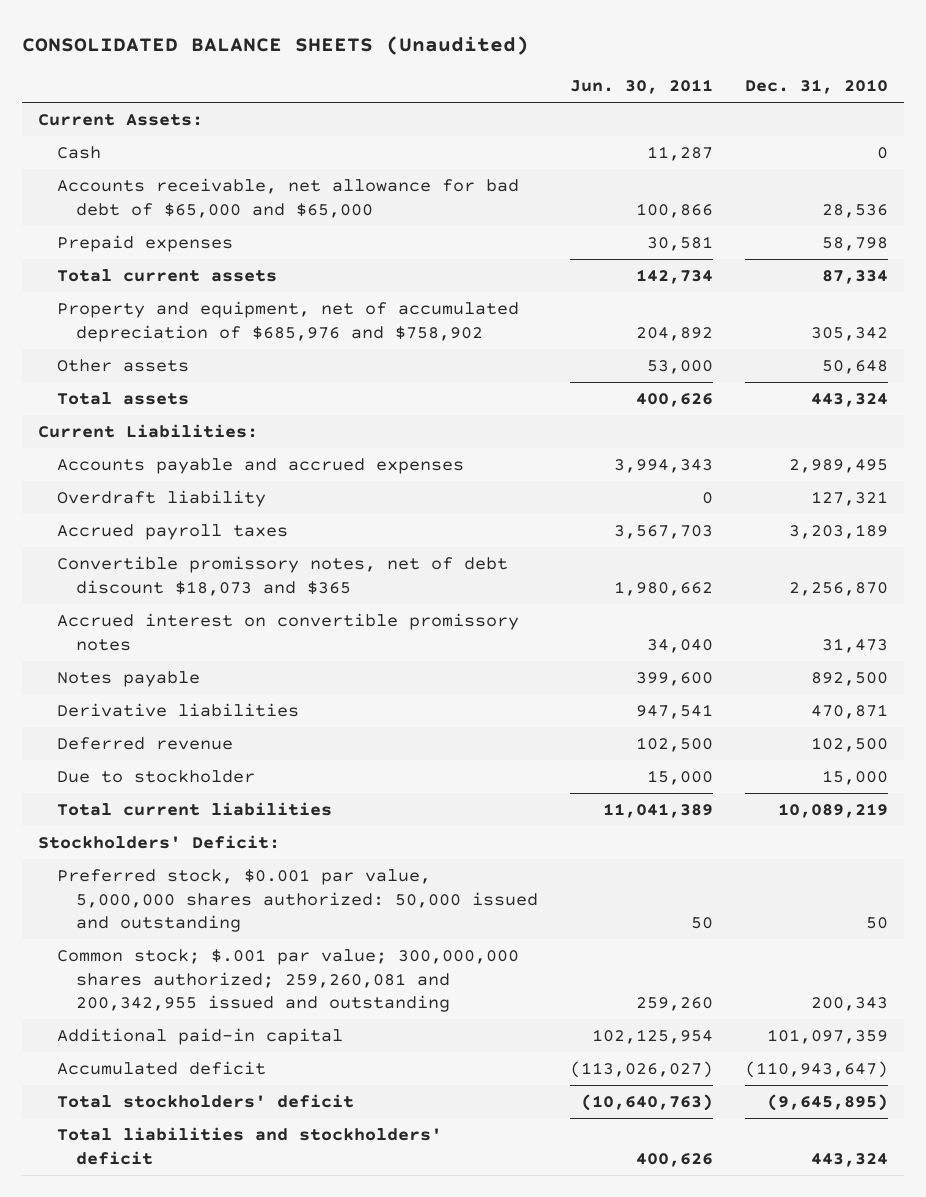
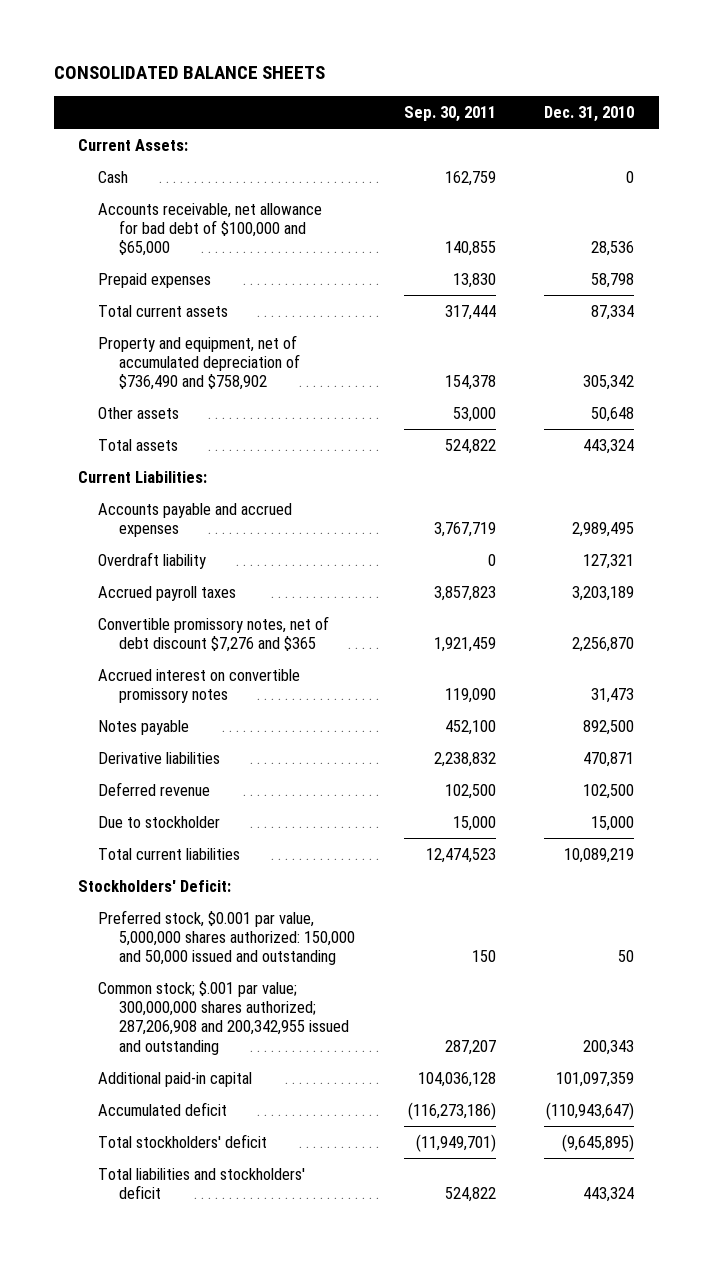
[21,35,529,55] CONSOLIDATED BALANCE SHEETS (Unaudited) -> [53,66,325,80] CONSOLIDATED BALANCE SHEETS
[570,79,714,95] Jun. 30, 2011 -> none
none -> [403,106,496,123] Sep. 30, 2011
[56,178,519,218] Accounts receivable, net allowance for bad debt of $65,000 and $65,000 -> [98,202,323,257] Accounts receivable, net allowance for bad debt of $100,000 and $65,000
[56,301,519,342] Property and equipment, net of accumulated depreciation of $685,976 and $758,902 -> [98,334,301,391] Property and equipment, net of accumulated depreciation of $736,490 and $758,902
[56,556,508,596] Convertible promissory notes, net of debt discount $18,073 and $365 -> [98,615,330,653] Convertible promissory notes, net of debt discount $7,276 and $365
[56,869,538,933] Preferred stock, $0.001 par value, 5,000,000 shares authorized: 50,000 issued and outstanding -> [98,909,356,966] Preferred stock, $0.001 par value, 5,000,000 shares authorized: 150,000 and 50,000 issued and outstanding
[56,949,519,1013] Common stock; $.001 par value; 300,000,000 shares authorized; 259,260,081 and 200,342,955 issued and outstanding -> [98,980,350,1055] Common stock; $.001 par value; 300,000,000 shares authorized; 287,206,908 and 200,342,955 issued and outstanding

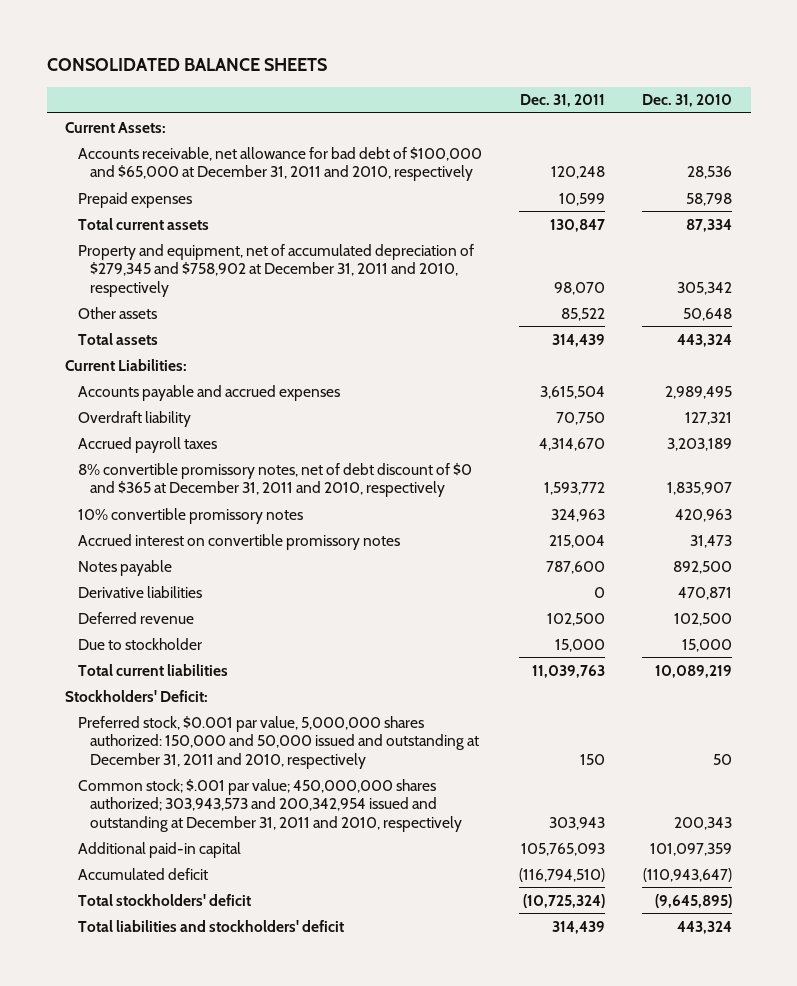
[403,106,496,123] Sep. 30, 2011 -> none
none -> [519,94,605,108] Dec. 31, 2011
[98,170,129,183] Cash -> none
[98,202,323,257] Accounts receivable, net allowance for bad debt of $100,000 and $65,000 -> [77,146,482,182] Accounts receivable, net allowance for bad debt of $100,000 and $65,000 at December 31, 2011 and 2010, respectively
[98,334,301,391] Property and equipment, net of accumulated depreciation of $736,490 and $758,902 -> [77,243,474,297] Property and equipment, net of accumulated depreciation of $279,345 and $758,902 at December 31, 2011 and 2010, respectively
none -> [77,462,472,498] 8% convertible promissory notes, net of debt discount of $0 and $365 at December 31, 2011 and 2010, respectively
[98,615,330,653] Convertible promissory notes, net of debt discount $7,276 and $365 -> [77,507,303,524] 10% convertible promissory notes
[572,637,635,653] 2,256,870 -> [675,508,733,522] 420,963
[98,909,356,966] Preferred stock, $0.001 par value, 5,000,000 shares authorized: 150,000 and 50,000 issued and outstanding -> [77,715,480,769] Preferred stock, $0.001 par value, 5,000,000 shares authorized: 150,000 and 50,000 issued and outstanding at December 31, 2011 and 2010, respectively
[98,980,350,1055] Common stock; $.001 par value; 300,000,000 shares authorized; 287,206,908 and 200,342,955 issued and outstanding -> [77,778,463,832] Common stock; $.001 par value; 450,000,000 shares authorized; 303,943,573 and 200,342,954 issued and outstanding at December 31, 2011 and 2010, respectively

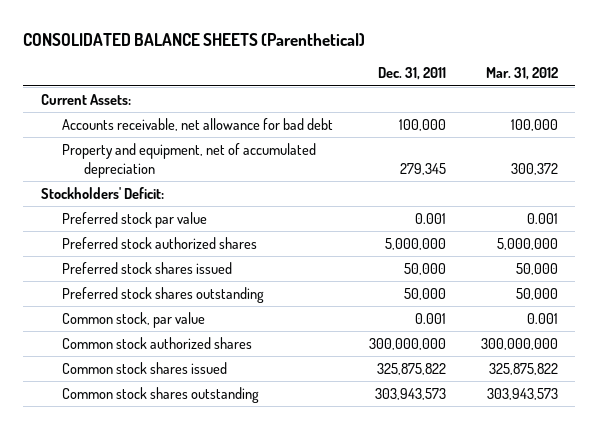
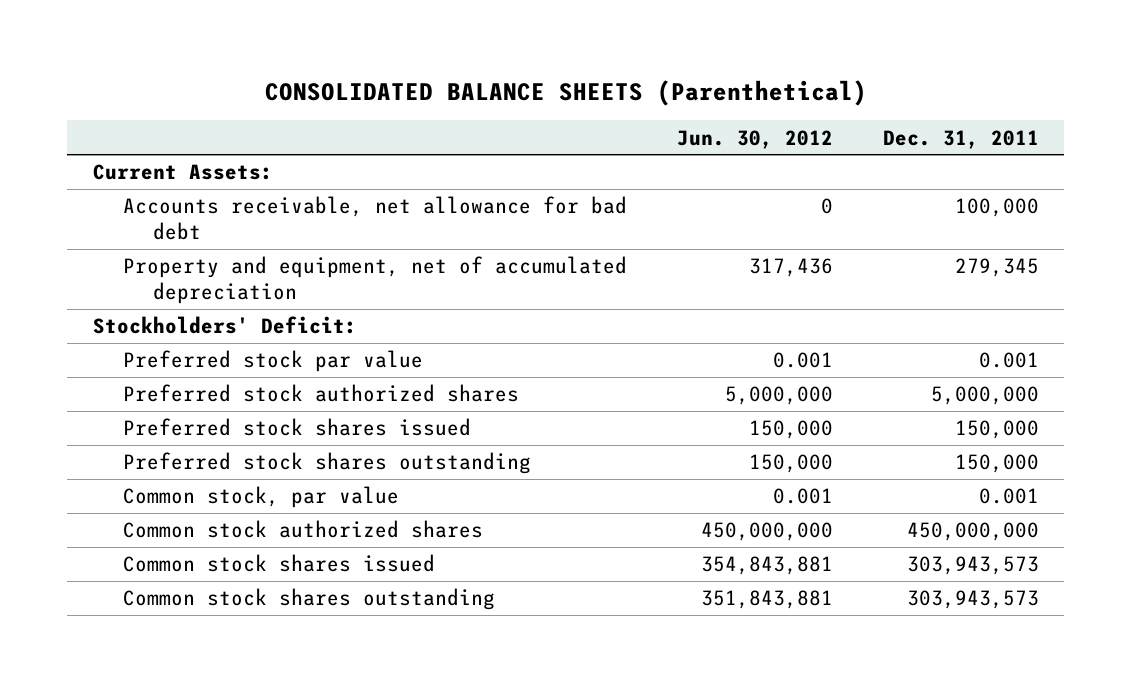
[485,67,558,81] Mar. 31, 2012 -> none
none -> [676,129,833,149] Jun. 30, 2012
[403,262,446,275] 50,000 -> [955,420,1040,440] 150,000
[403,287,446,300] 50,000 -> [955,454,1040,474] 150,000
[368,337,446,350] 300,000,000 -> [907,522,1040,542] 450,000,000
[376,362,446,375] 325,875,822 -> [907,556,1040,576] 303,943,573

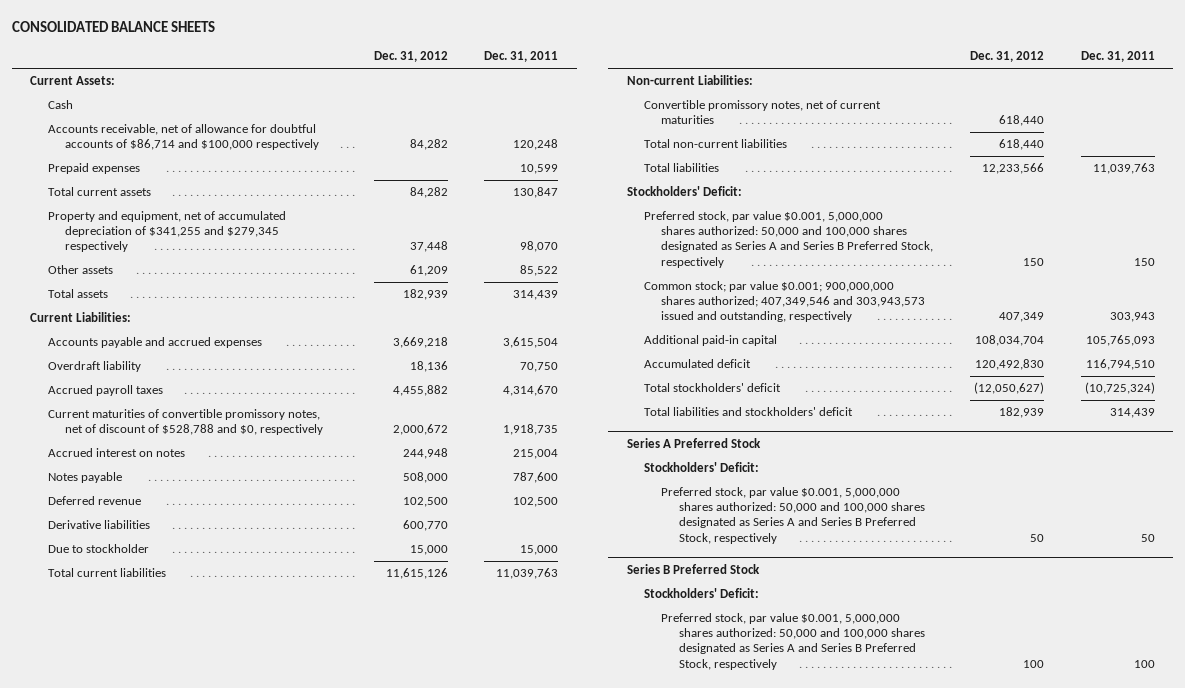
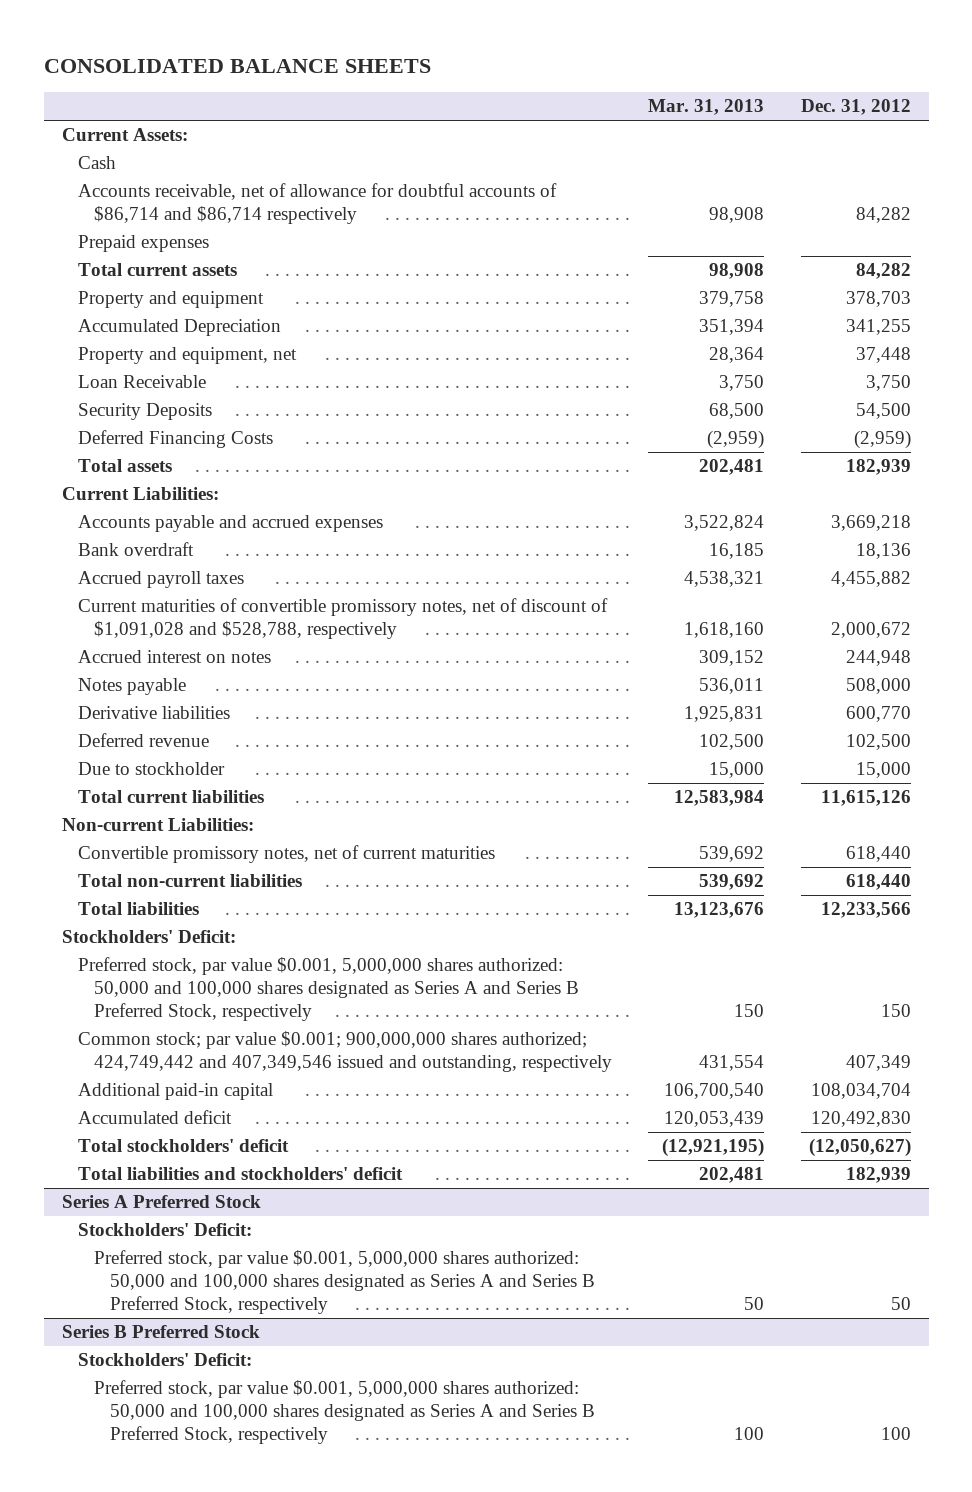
[484,51,559,63] Dec. 31, 2011 -> none
none -> [648,99,765,116] Mar. 31, 2013
[47,124,319,151] Accounts receivable, net of allowance for doubtful accounts of $86,714 and $100,000 respectively -> [77,183,557,225] Accounts receivable, net of allowance for doubtful accounts of $86,714 and $86,714 respectively
[47,265,113,275] Other assets -> none
none -> [77,291,264,309] Property and equipment
none -> [77,319,281,337] Accumulated Depreciation
[47,211,286,253] Property and equipment, net of accumulated depreciation of $341,255 and $279,345 respectively -> [77,347,297,365] Property and equipment, net
none -> [77,375,206,389] Loan Receivable
none -> [77,403,212,421] Security Deposits
none -> [77,430,273,449] Deferred Financing Costs
[47,361,141,373] Overdraft liability -> [77,542,194,557] Bank overdraft
[47,409,323,436] Current maturities of convertible promissory notes, net of discount of $528,788 and $0, respectively -> [77,598,608,640] Current maturities of convertible promissory notes, net of discount of $1,091,028 and $528,788, respectively
[47,496,141,506] Deferred revenue -> [77,733,209,748] Deferred revenue
[644,281,926,323] Common stock; par value $0.001; 900,000,000 shares authorized; 407,349,546 and 303,943,573 issued and outstanding, respectively -> [77,1031,612,1073] Common stock; par value $0.001; 900,000,000 shares authorized; 424,749,442 and 407,349,546 issued and outstanding, respectively

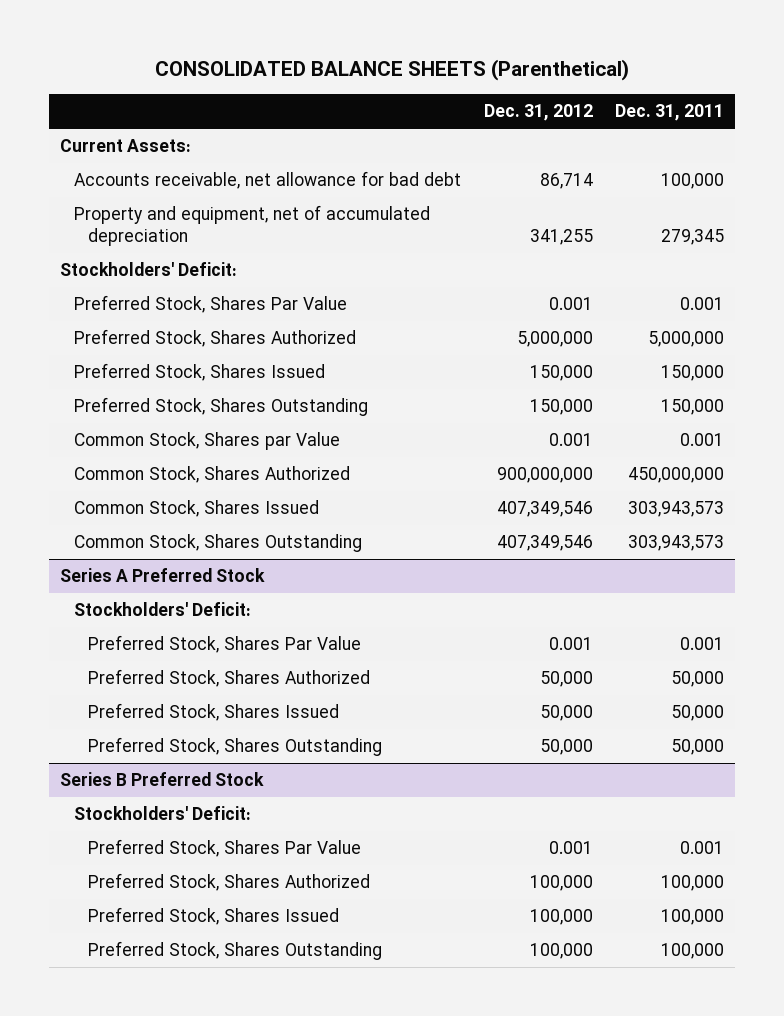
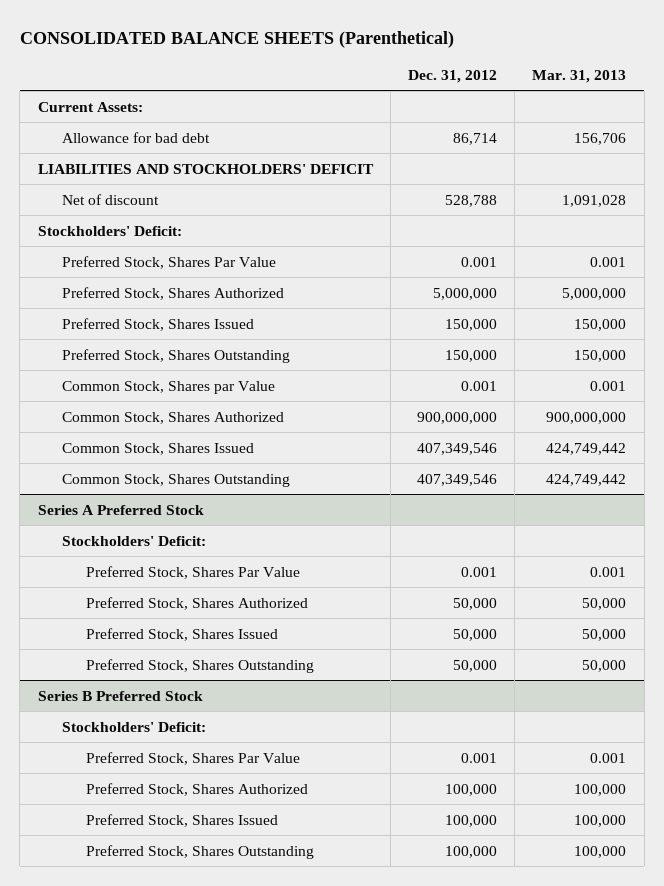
[615,104,725,122] Dec. 31, 2011 -> none
none -> [532,69,627,83] Mar. 31, 2013
[73,205,430,246] Property and equipment, net of accumulated depreciation -> none
[73,171,461,190] Accounts receivable, net allowance for bad debt -> [61,131,210,143] Allowance for bad debt
none -> [37,163,374,174] LIABILITIES AND STOCKHOLDERS' DEFICIT
none -> [61,193,159,205] Net of discount

